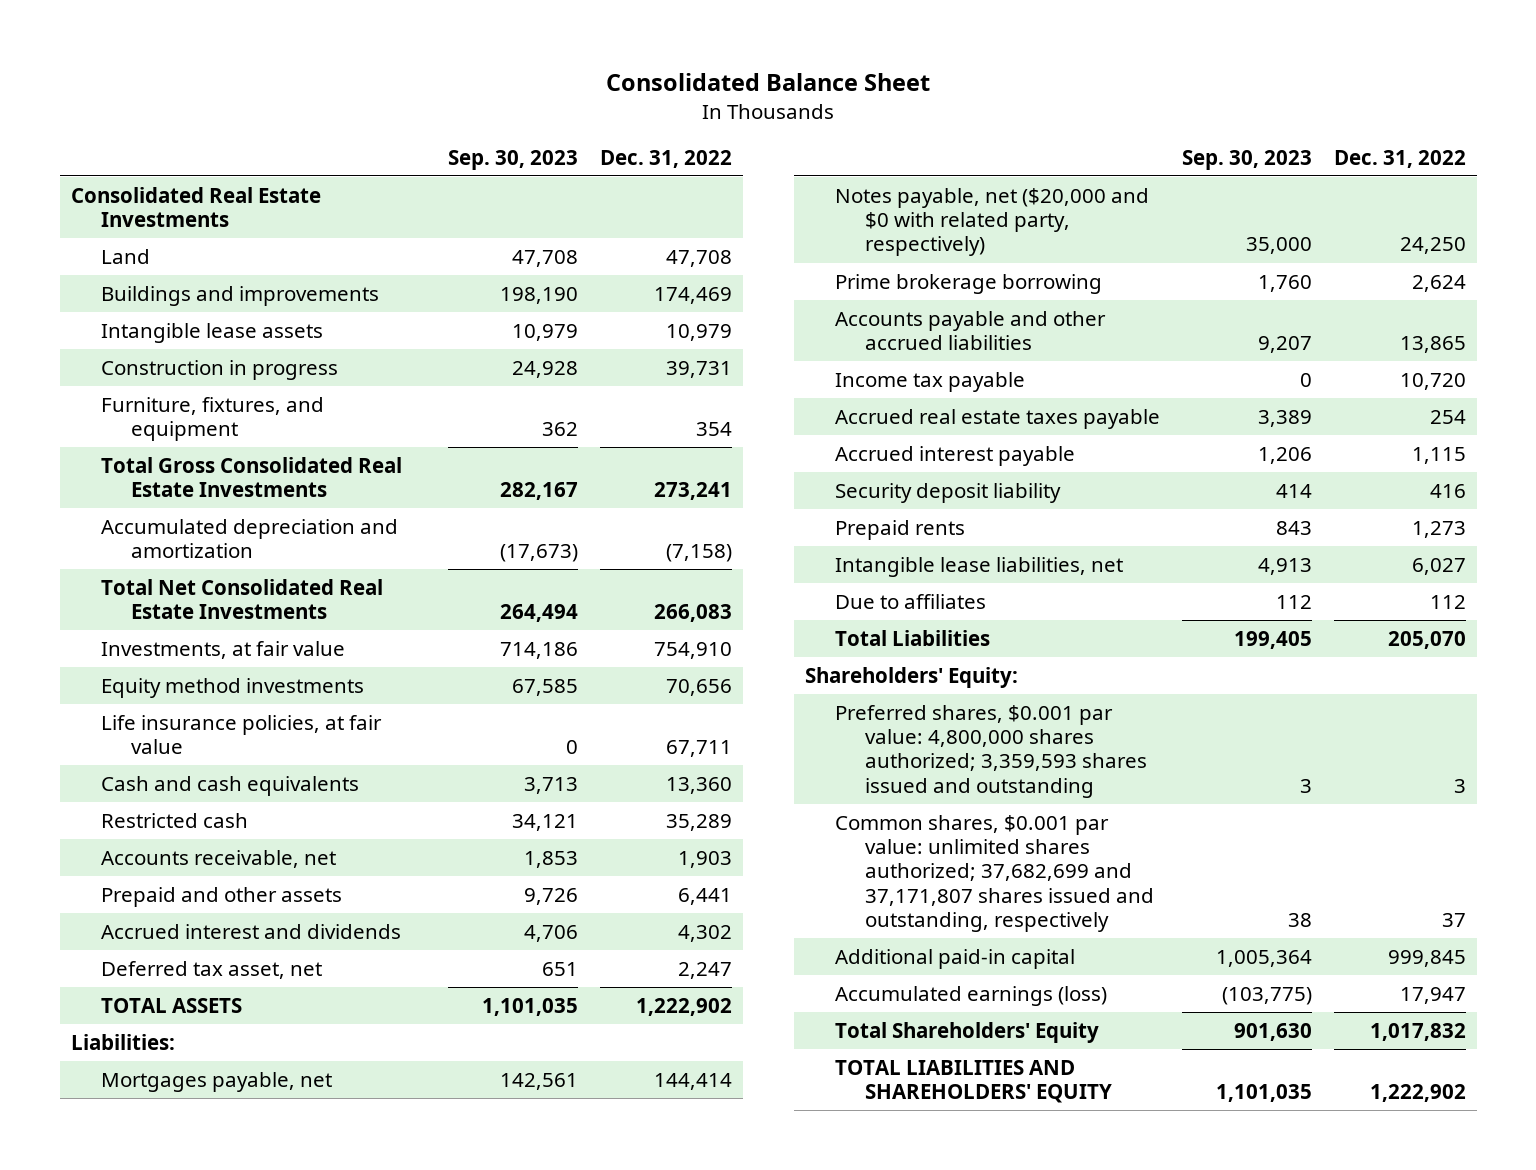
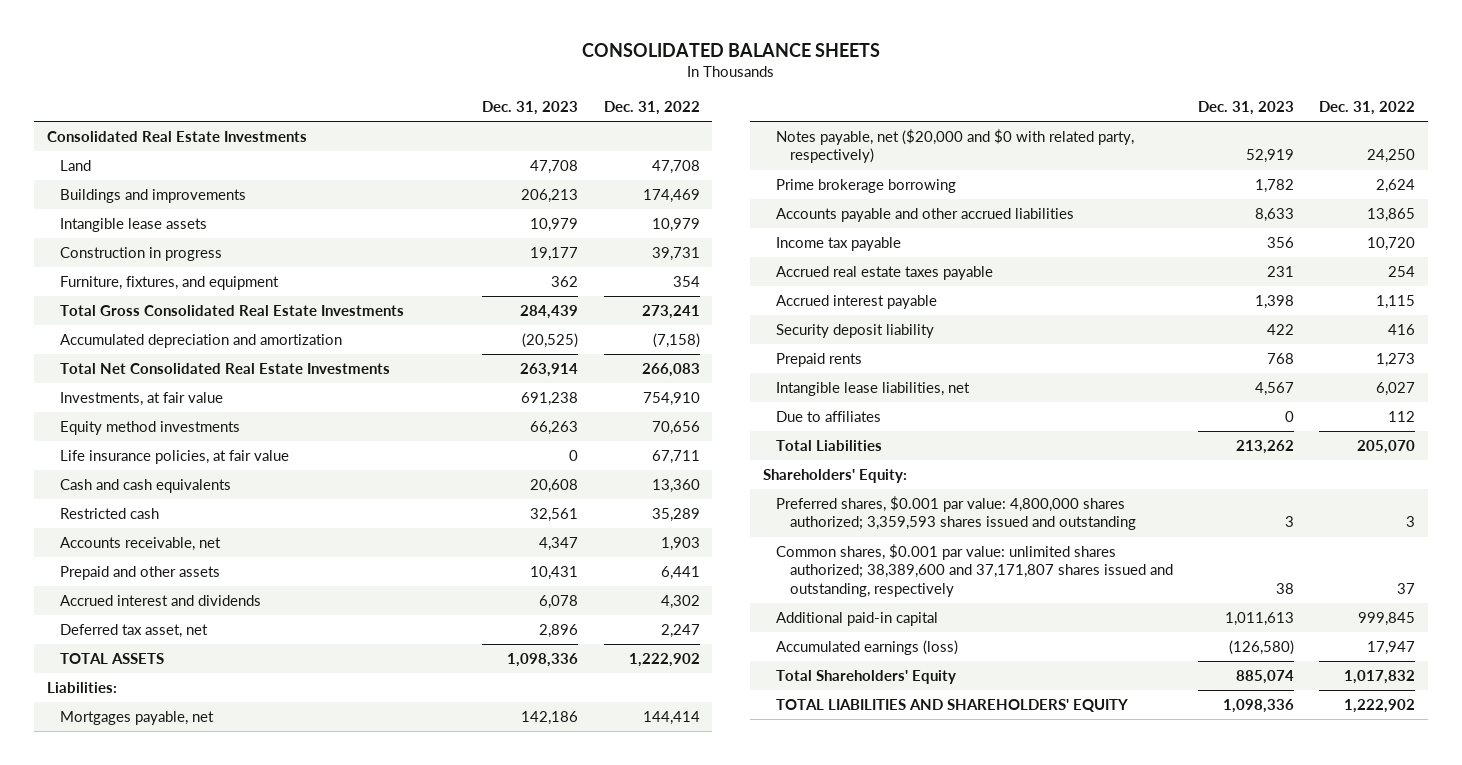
[606,73,931,92] Consolidated Balance Sheet -> [582,43,881,58] CONSOLIDATED BALANCE SHEETS
[447,149,578,170] Sep. 30, 2023 -> none
none -> [482,101,579,116] Dec. 31, 2023
[834,814,1154,933] Common shares, $0.001 par value: unlimited shares authorized; 37,682,699 and 37,171,807 shares issued and outstanding, respectively -> [776,543,1173,598] Common shares, $0.001 par value: unlimited shares authorized; 38,389,600 and 37,171,807 shares issued and outstanding, respectively

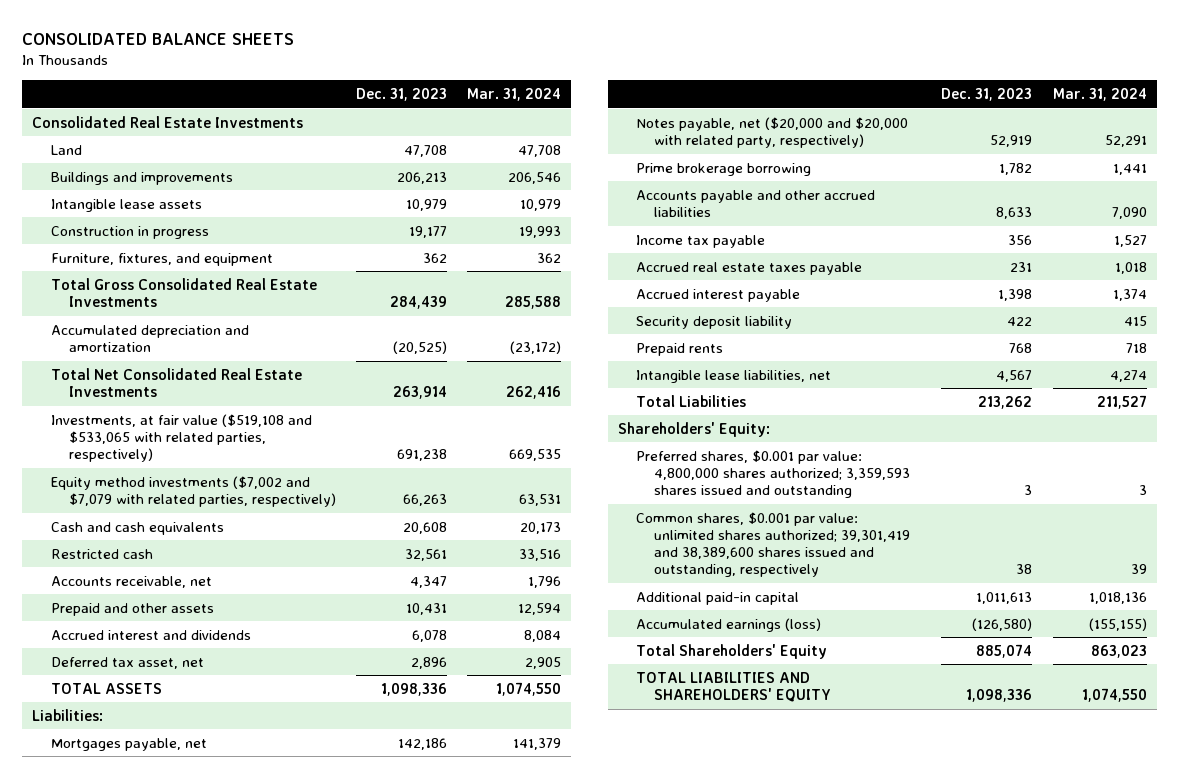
[603,101,700,116] Dec. 31, 2022 -> none
none -> [466,88,561,102] Mar. 31, 2024
[60,449,290,464] Life insurance policies, at fair value -> none
[60,391,224,406] Investments, at fair value -> [50,413,312,463] Investments, at fair value ($519,108 and $533,065 with related parties, respectively)
[60,420,241,435] Equity method investments -> [50,475,336,507] Equity method investments ($7,002 and $7,079 with related parties, respectively)
[776,128,1135,164] Notes payable, net ($20,000 and $0 with related party, respectively) -> [636,116,909,148] Notes payable, net ($20,000 and $20,000 with related party, respectively)
[776,410,882,422] Due to affiliates -> none
[776,543,1173,598] Common shares, $0.001 par value: unlimited shares authorized; 38,389,600 and 37,171,807 shares issued and outstanding, respectively -> [636,511,911,578] Common shares, $0.001 par value: unlimited shares authorized; 39,301,419 and 38,389,600 shares issued and outstanding, respectively

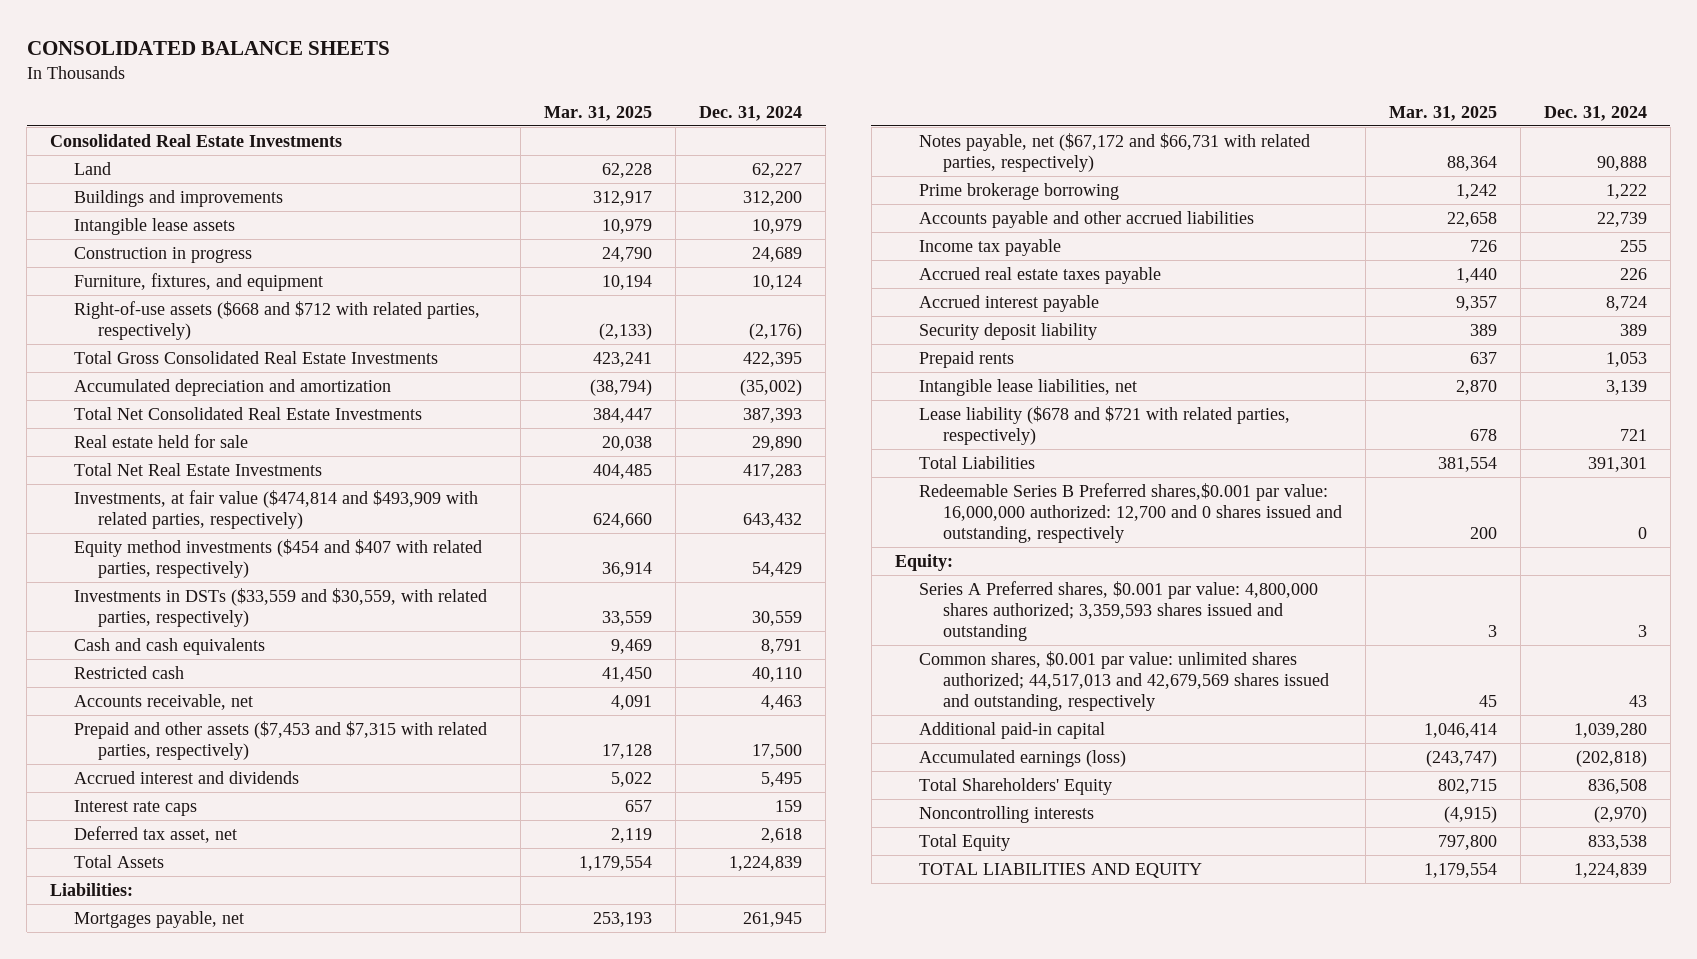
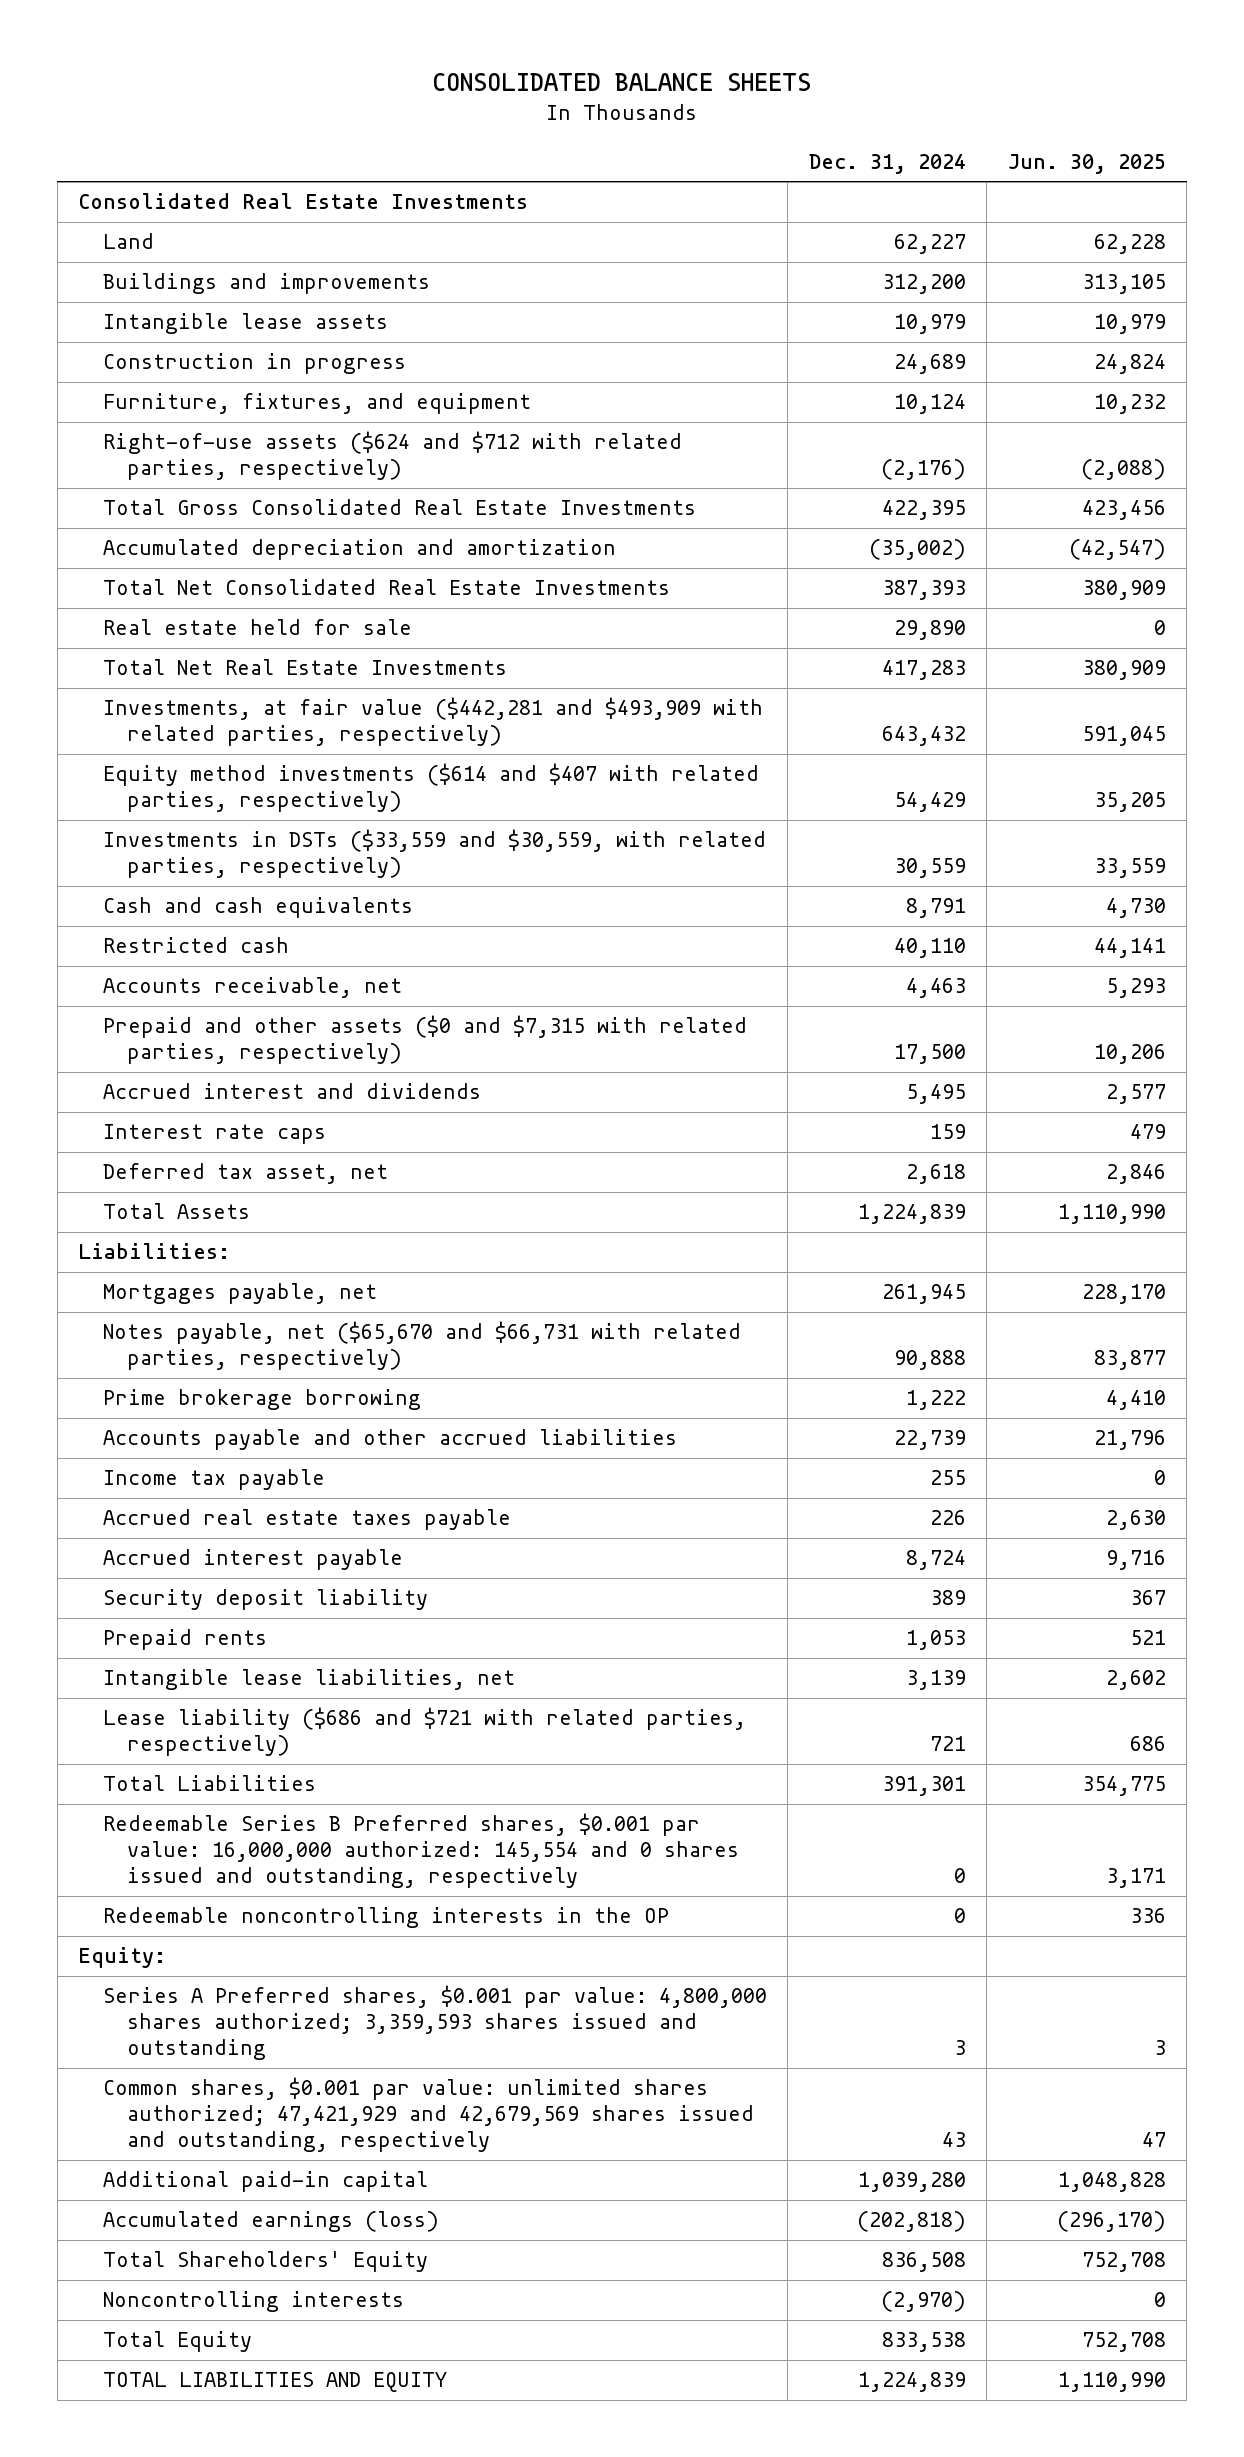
[544,105,653,121] Mar. 31, 2025 -> none
none -> [1007,153,1166,174] Jun. 30, 2025
[74,301,481,340] Right-of-use assets ($668 and $712 with related parties, respectively) -> [102,431,682,481] Right-of-use assets ($624 and $712 with related parties, respectively)
[74,490,479,529] Investments, at fair value ($474,814 and $493,909 with related parties, respectively) -> [102,697,763,747] Investments, at fair value ($442,281 and $493,909 with related parties, respectively)
[74,539,483,578] Equity method investments ($454 and $407 with related parties, respectively) -> [102,763,759,813] Equity method investments ($614 and $407 with related parties, respectively)
[74,721,488,760] Prepaid and other assets ($7,453 and $7,315 with related parties, respectively) -> [102,1015,747,1065] Prepaid and other assets ($0 and $7,315 with related parties, respectively)
[918,133,1310,172] Notes payable, net ($67,172 and $66,731 with related parties, respectively) -> [102,1321,741,1371] Notes payable, net ($65,670 and $66,731 with related parties, respectively)
[918,406,1290,445] Lease liability ($678 and $721 with related parties, respectively) -> [102,1707,746,1757] Lease liability ($686 and $721 with related parties, respectively)
[918,483,1342,543] Redeemable Series B Preferred shares,$0.001 par value: 16,000,000 authorized: 12,700 and 0 shares issued and outstanding, respectively -> [102,1813,739,1889] Redeemable Series B Preferred shares, $0.001 par value: 16,000,000 authorized: 145,554 and 0 shares issued and outstanding, respectively
none -> [102,1907,669,1929] Redeemable noncontrolling interests in the OP
[918,651,1329,711] Common shares, $0.001 par value: unlimited shares authorized; 44,517,013 and 42,679,569 shares issued and outstanding, respectively -> [102,2077,754,2153] Common shares, $0.001 par value: unlimited shares authorized; 47,421,929 and 42,679,569 shares issued and outstanding, respectively

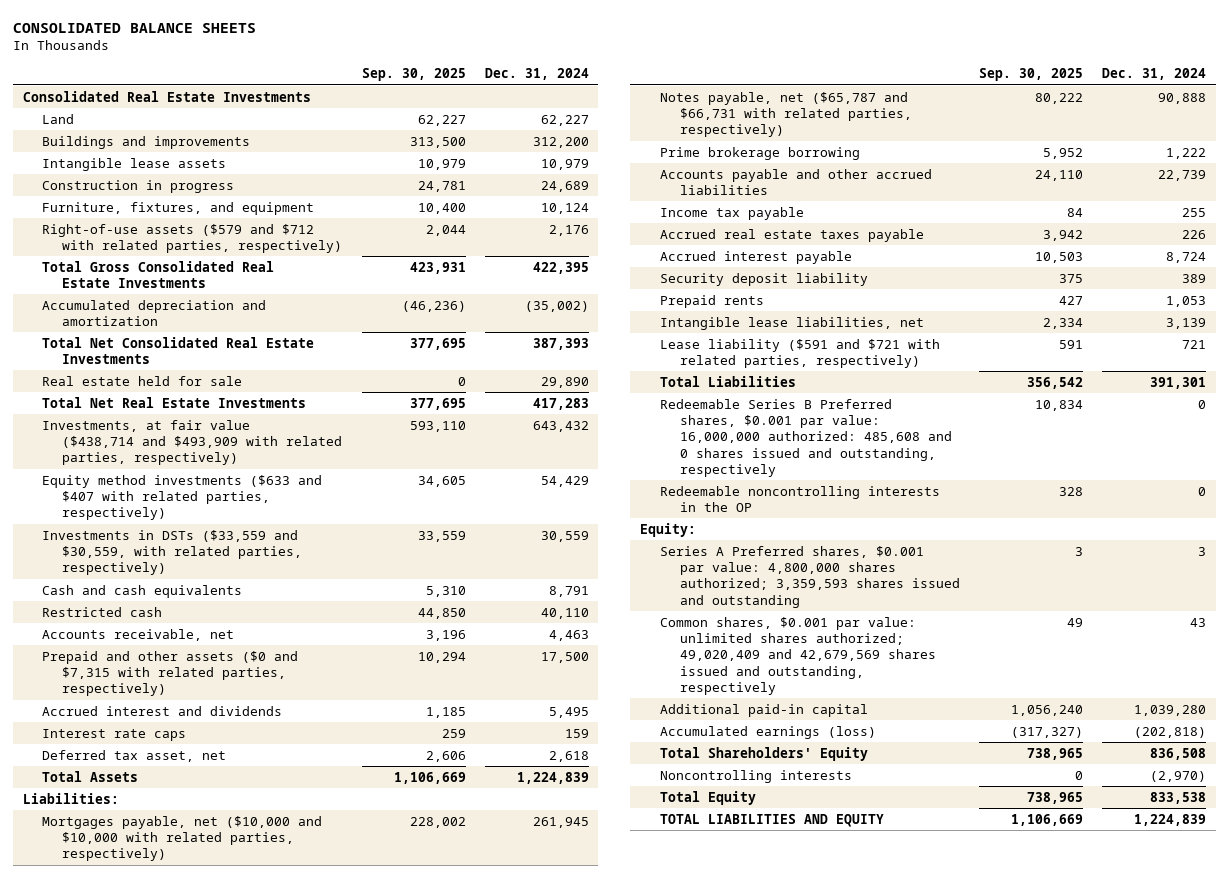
[1007,153,1166,174] Jun. 30, 2025 -> none
none -> [361,68,466,82] Sep. 30, 2025
[102,431,682,481] Right-of-use assets ($624 and $712 with related parties, respectively) -> [42,223,343,253] Right-of-use assets ($579 and $712 with related parties, respectively)
[880,459,966,481] (2,176) -> [548,224,589,236] 2,176
[102,697,763,747] Investments, at fair value ($442,281 and $493,909 with related parties, respectively) -> [42,419,343,466] Investments, at fair value ($438,714 and $493,909 with related parties, respectively)
[102,763,759,813] Equity method investments ($614 and $407 with related parties, respectively) -> [42,474,323,521] Equity method investments ($633 and $407 with related parties, respectively)
[102,1283,377,1305] Mortgages payable, net -> [42,815,323,862] Mortgages payable, net ($10,000 and $10,000 with related parties, respectively)
[102,1321,741,1371] Notes payable, net ($65,670 and $66,731 with related parties, respectively) -> [659,91,912,138] Notes payable, net ($65,787 and $66,731 with related parties, respectively)
[102,1707,746,1757] Lease liability ($686 and $721 with related parties, respectively) -> [659,338,940,368] Lease liability ($591 and $721 with related parties, respectively)
[102,1813,739,1889] Redeemable Series B Preferred shares, $0.001 par value: 16,000,000 authorized: 145,554 and 0 shares issued and outstanding, respectively -> [659,398,952,477] Redeemable Series B Preferred shares, $0.001 par value: 16,000,000 authorized: 485,608 and 0 shares issued and outstanding, respectively
[102,2077,754,2153] Common shares, $0.001 par value: unlimited shares authorized; 47,421,929 and 42,679,569 shares issued and outstanding, respectively -> [659,616,936,695] Common shares, $0.001 par value: unlimited shares authorized; 49,020,409 and 42,679,569 shares issued and outstanding, respectively

